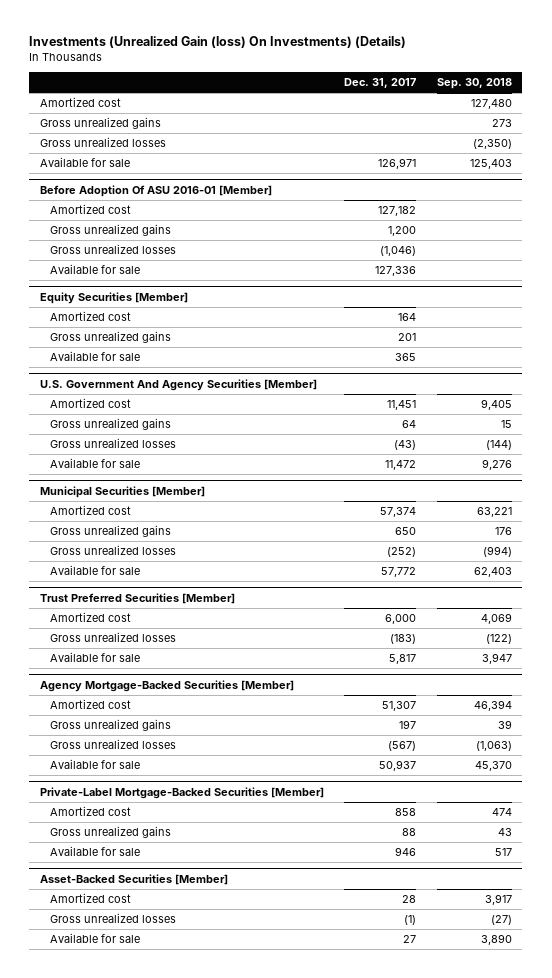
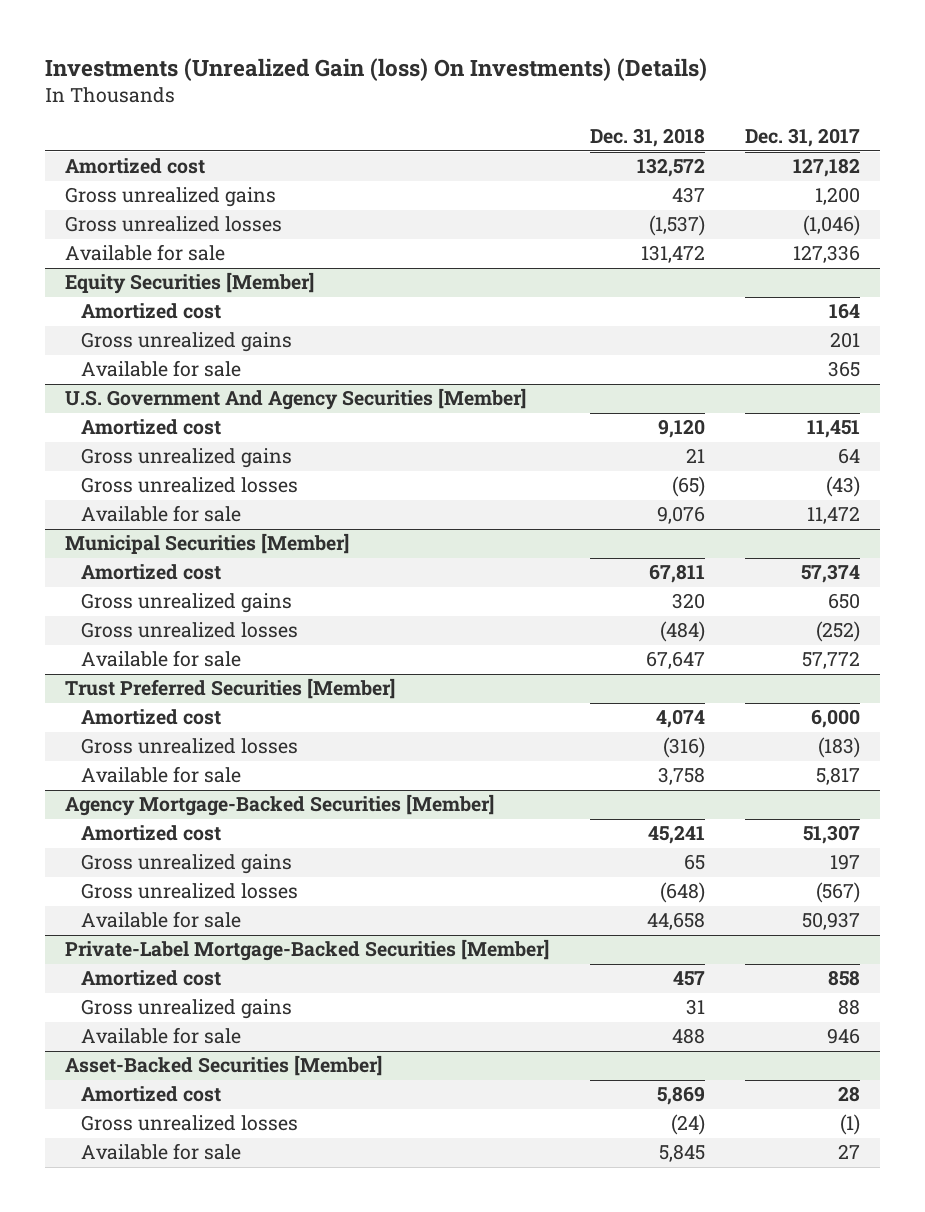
[437,78,513,90] Sep. 30, 2018 -> none
none -> [589,128,705,148] Dec. 31, 2018
[39,97,121,108] Amortized cost -> none
[39,117,161,130] Gross unrealized gains -> none
[39,137,166,148] Gross unrealized losses -> none
[39,157,130,168] Available for sale -> none
[39,184,272,197] Before Adoption Of ASU 2016-01 [Member] -> none

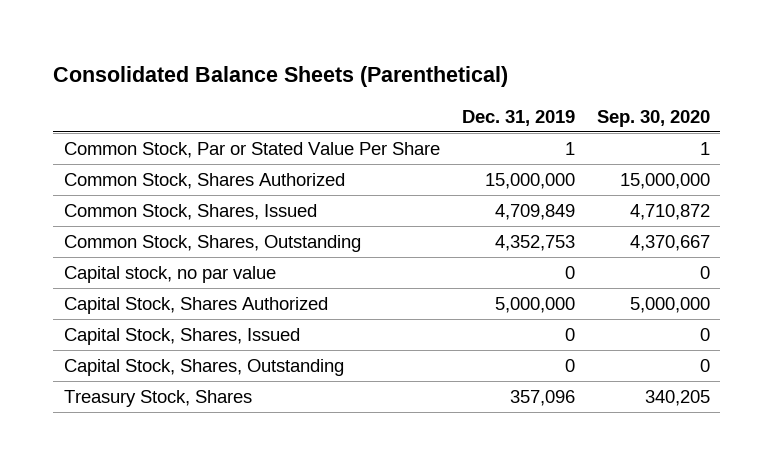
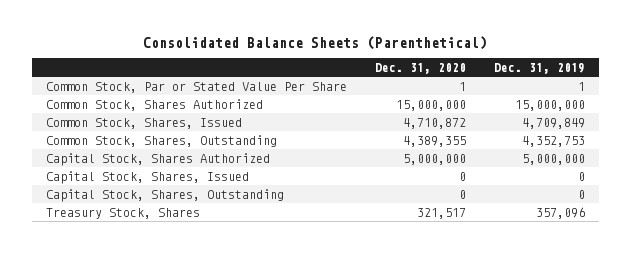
[596,109,710,127] Sep. 30, 2020 -> none
none -> [374,62,466,74] Dec. 31, 2020
[64,266,277,284] Capital stock, no par value -> none

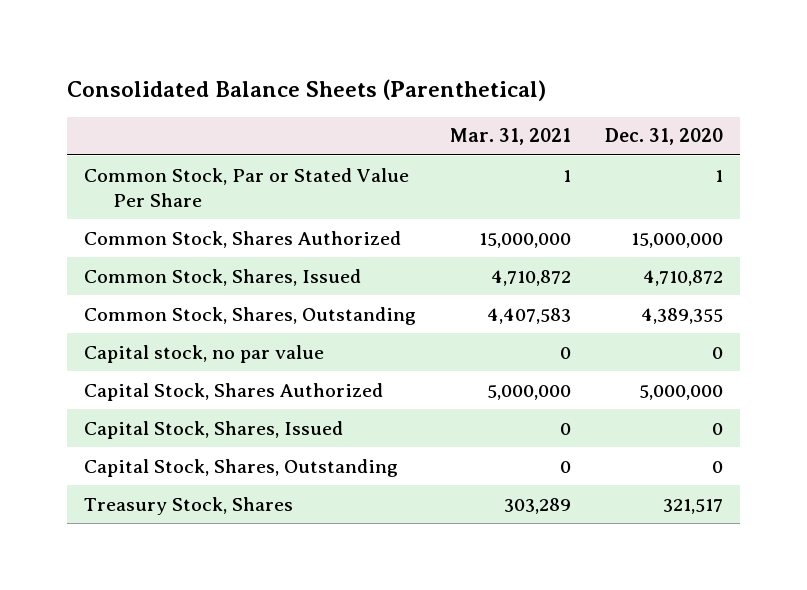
[493,62,585,74] Dec. 31, 2019 -> none
none -> [450,128,572,146] Mar. 31, 2021
none -> [83,344,324,363] Capital stock, no par value

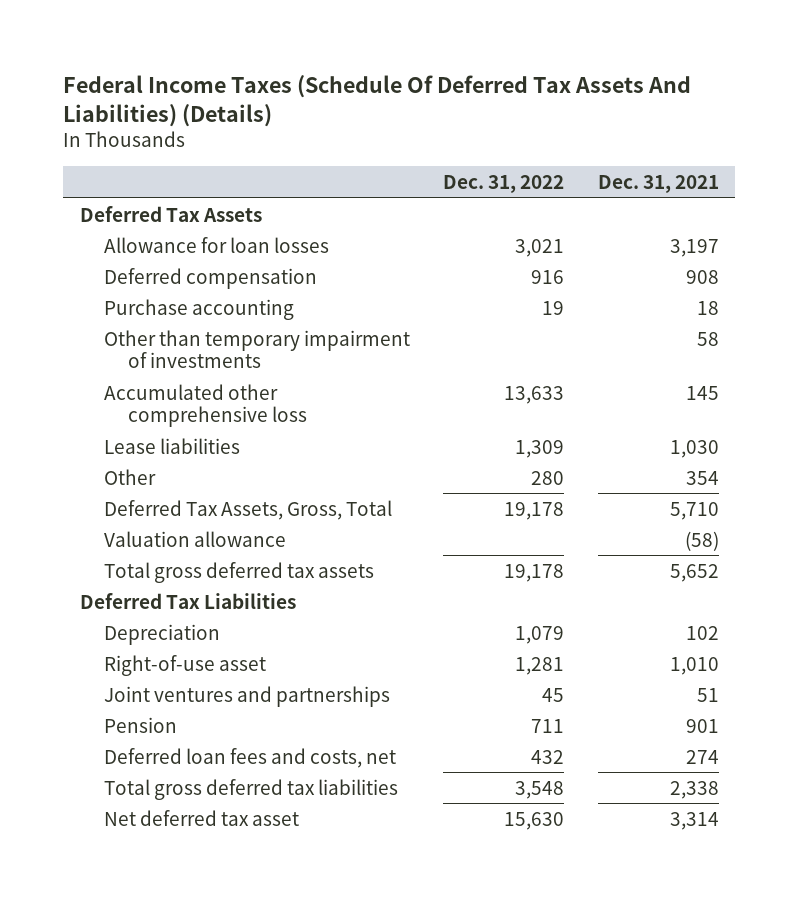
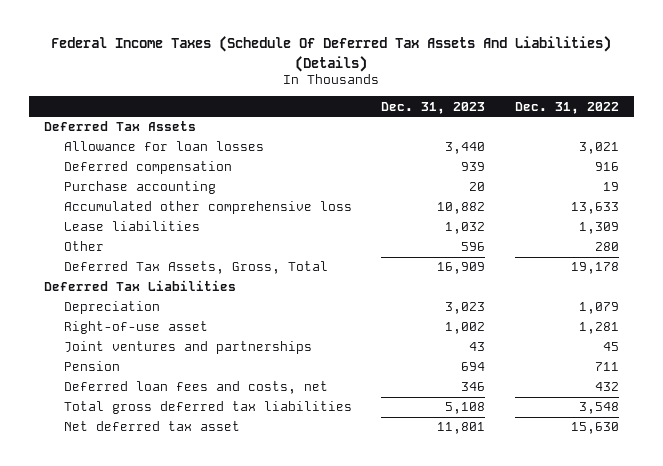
[597,174,719,193] Dec. 31, 2021 -> none
none -> [381,101,486,114] Dec. 31, 2023
[103,329,410,369] Other than temporary impairment of investments -> none
[103,530,286,547] Valuation allowance -> none
[103,561,374,583] Total gross deferred tax assets -> none

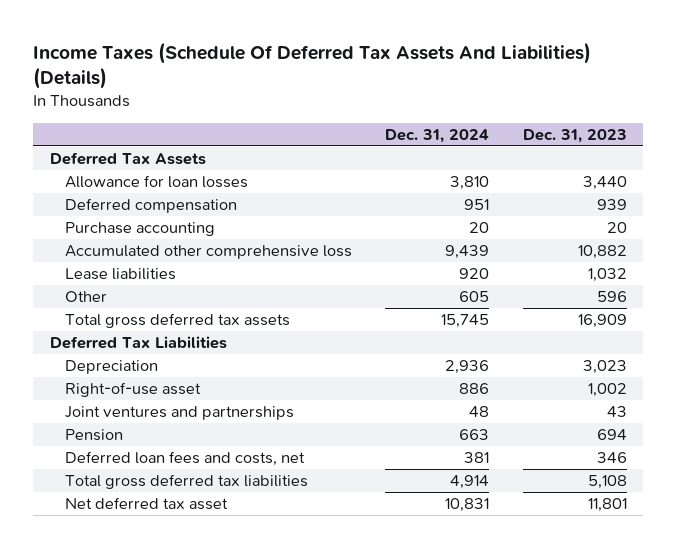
[51,36,612,72] Federal Income Taxes (Schedule Of Deferred Tax Assets And Liabilities) (Details) -> [33,41,592,90] Income Taxes (Schedule Of Deferred Tax Assets And Liabilities) (Details)
[514,101,619,114] Dec. 31, 2022 -> none
none -> [385,128,490,143] Dec. 31, 2024
[63,261,328,275] Deferred Tax Assets, Gross, Total -> [64,313,290,329] Total gross deferred tax assets

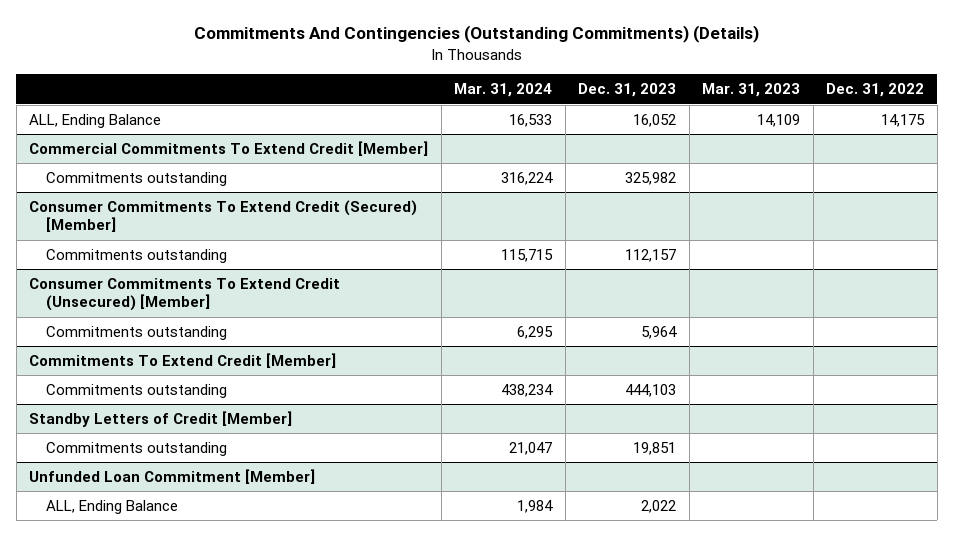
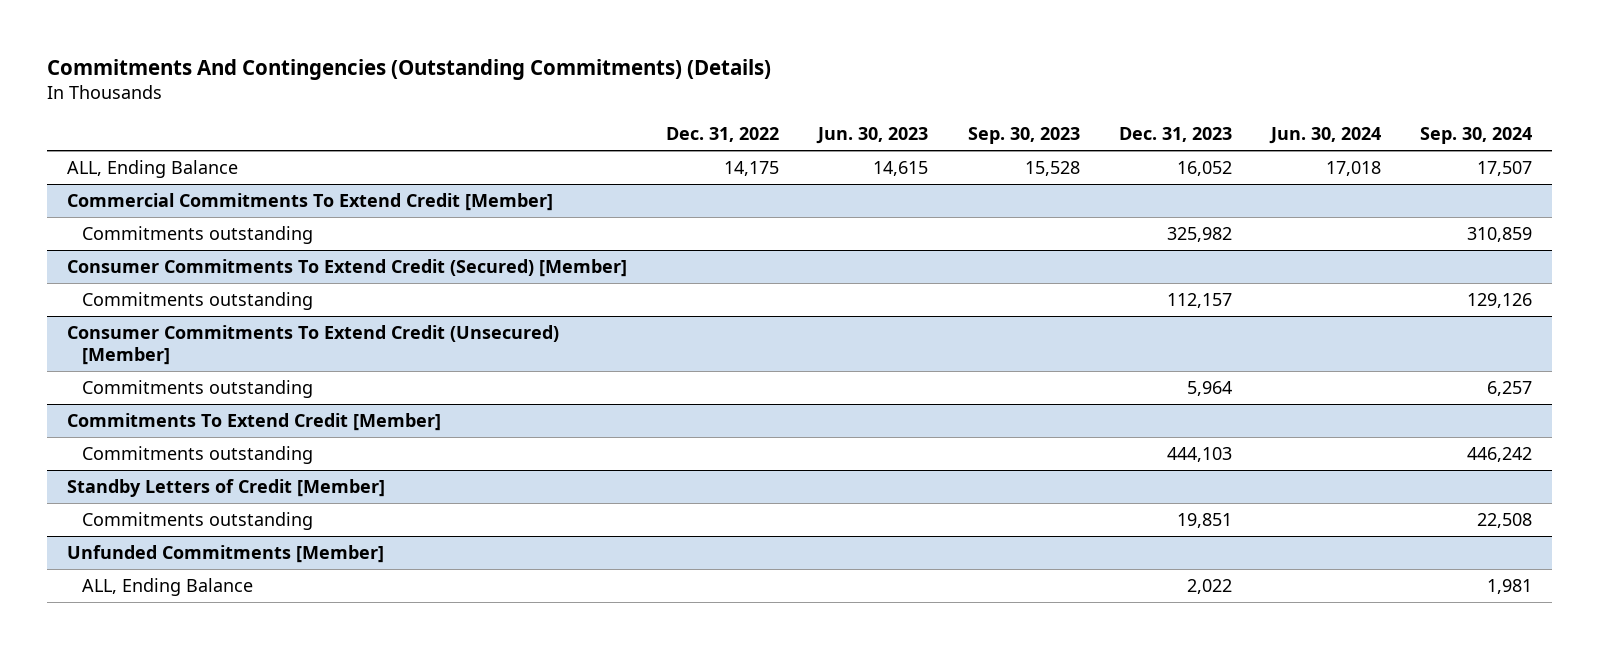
[454,83,553,98] Mar. 31, 2024 -> none
[702,83,801,98] Mar. 31, 2023 -> none
none -> [816,127,929,145] Jun. 30, 2023
none -> [967,127,1080,145] Sep. 30, 2023
none -> [1268,127,1381,145] Jun. 30, 2024
none -> [1420,127,1533,145] Sep. 30, 2024
[29,469,316,485] Unfunded Loan Commitment [Member] -> [67,544,385,563] Unfunded Commitments [Member]

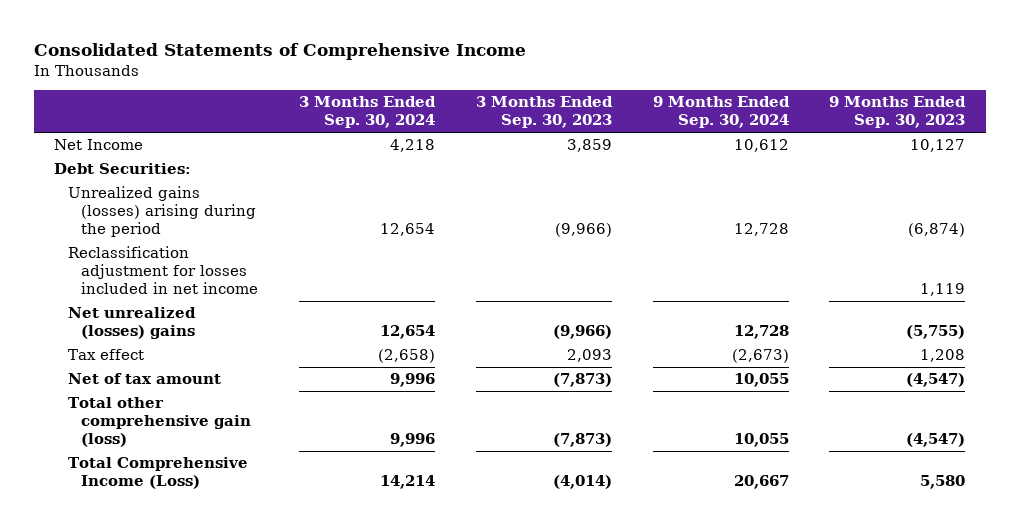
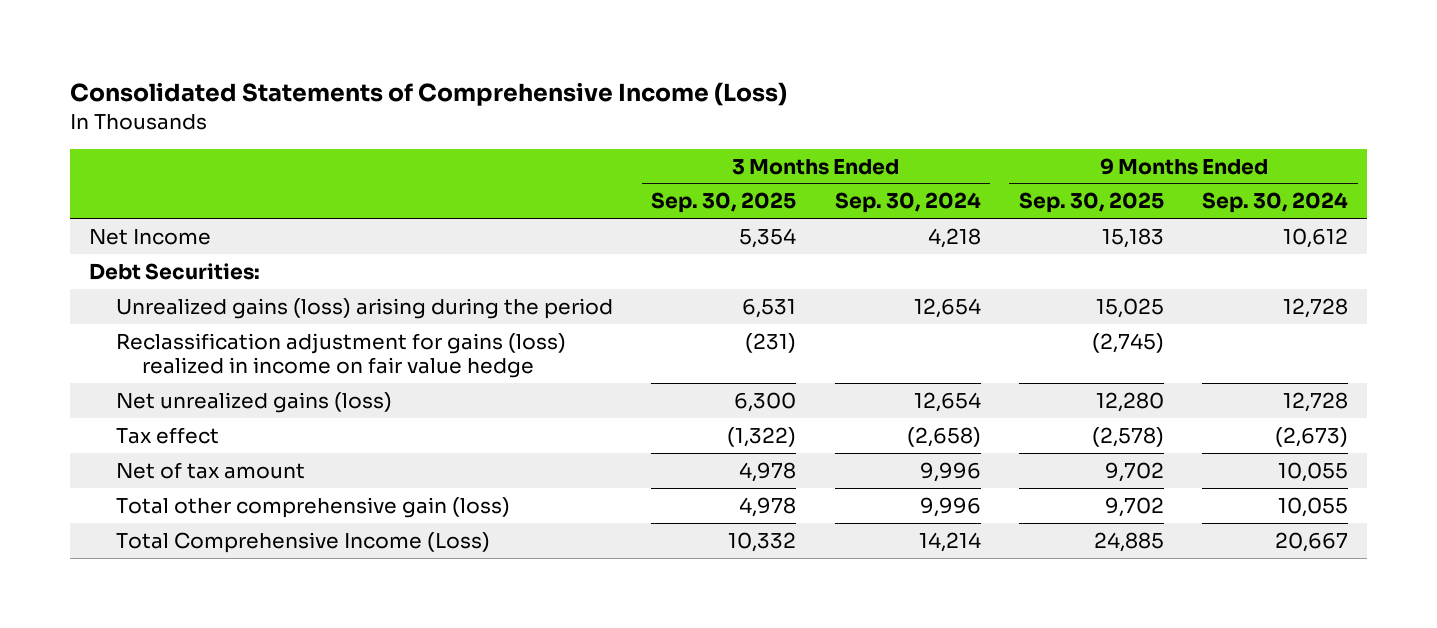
[33,43,526,61] Consolidated Statements of Comprehensive Income -> [70,82,788,107] Consolidated Statements of Comprehensive Income (Loss)
[475,96,613,129] 3 Months Ended Sep. 30, 2023 -> none
[829,96,967,129] 9 Months Ended Sep. 30, 2023 -> none
none -> [651,192,797,214] Sep. 30, 2025
none -> [1018,192,1164,214] Sep. 30, 2025
[67,186,257,238] Unrealized gains (losses) arising during the period -> [115,297,613,319] Unrealized gains (loss) arising during the period
[67,246,259,295] Reclassification adjustment for losses included in net income -> [115,332,566,379] Reclassification adjustment for gains (loss) realized in income on fair value hedge
[67,307,196,340] Net unrealized (losses) gains -> [115,391,392,413] Net unrealized gains (loss)

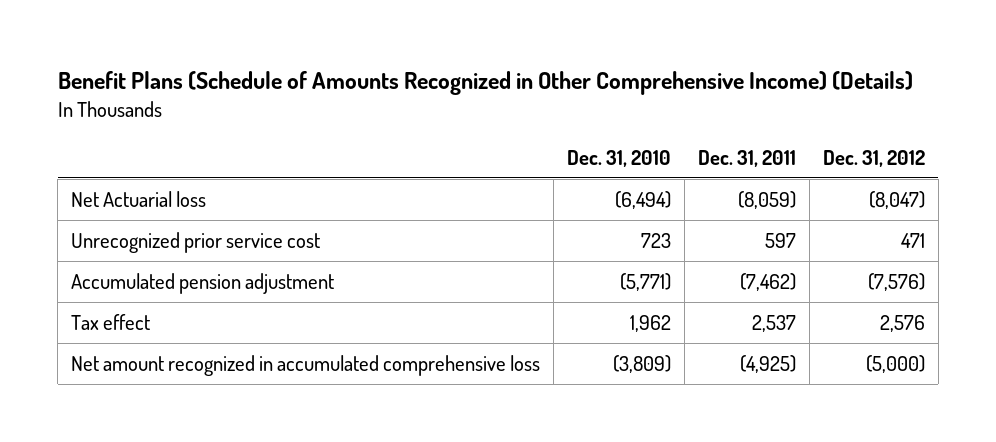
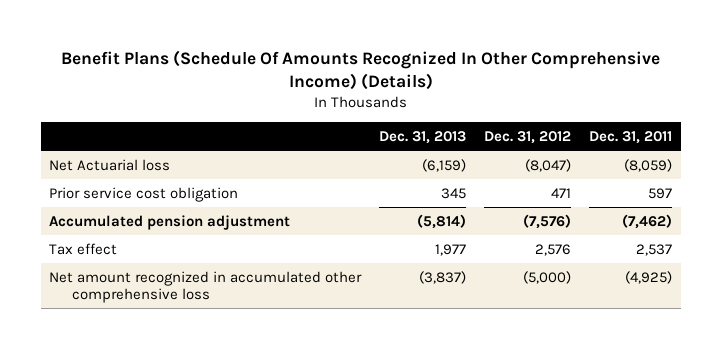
[57,71,913,96] Benefit Plans (Schedule of Amounts Recognized in Other Comprehensive Income) (Details) -> [60,49,660,91] Benefit Plans (Schedule Of Amounts Recognized In Other Comprehensive Income) (Details)
[567,149,672,167] Dec. 31, 2010 -> none
none -> [379,130,467,144] Dec. 31, 2013
[71,231,321,253] Unrecognized prior service cost -> [49,186,239,202] Prior service cost obligation
[71,354,541,376] Net amount recognized in accumulated comprehensive loss -> [49,270,363,304] Net amount recognized in accumulated other comprehensive loss

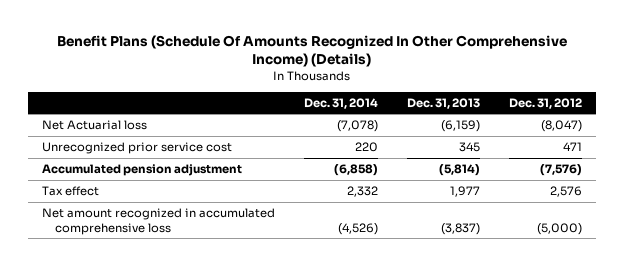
[588,130,672,144] Dec. 31, 2011 -> none
none -> [304,97,379,109] Dec. 31, 2014
[49,186,239,202] Prior service cost obligation -> [42,142,233,155] Unrecognized prior service cost
[49,270,363,304] Net amount recognized in accumulated other comprehensive loss -> [42,208,276,235] Net amount recognized in accumulated comprehensive loss

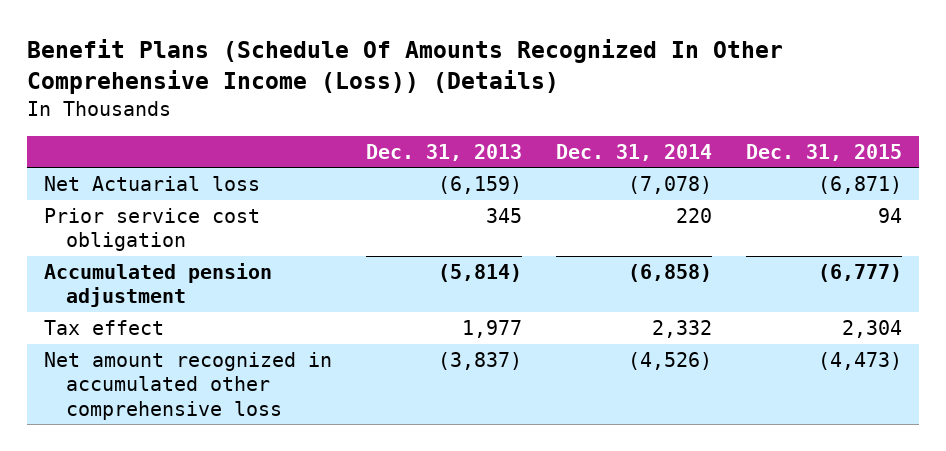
[56,35,567,68] Benefit Plans (Schedule Of Amounts Recognized In Other Comprehensive Income) (Details) -> [26,38,783,94] Benefit Plans (Schedule Of Amounts Recognized In Other Comprehensive Income (Loss)) (Details)
[508,97,582,109] Dec. 31, 2012 -> none
none -> [745,143,902,161] Dec. 31, 2015
[42,142,233,155] Unrecognized prior service cost -> [43,208,260,252] Prior service cost obligation
[42,208,276,235] Net amount recognized in accumulated comprehensive loss -> [43,352,332,420] Net amount recognized in accumulated other comprehensive loss

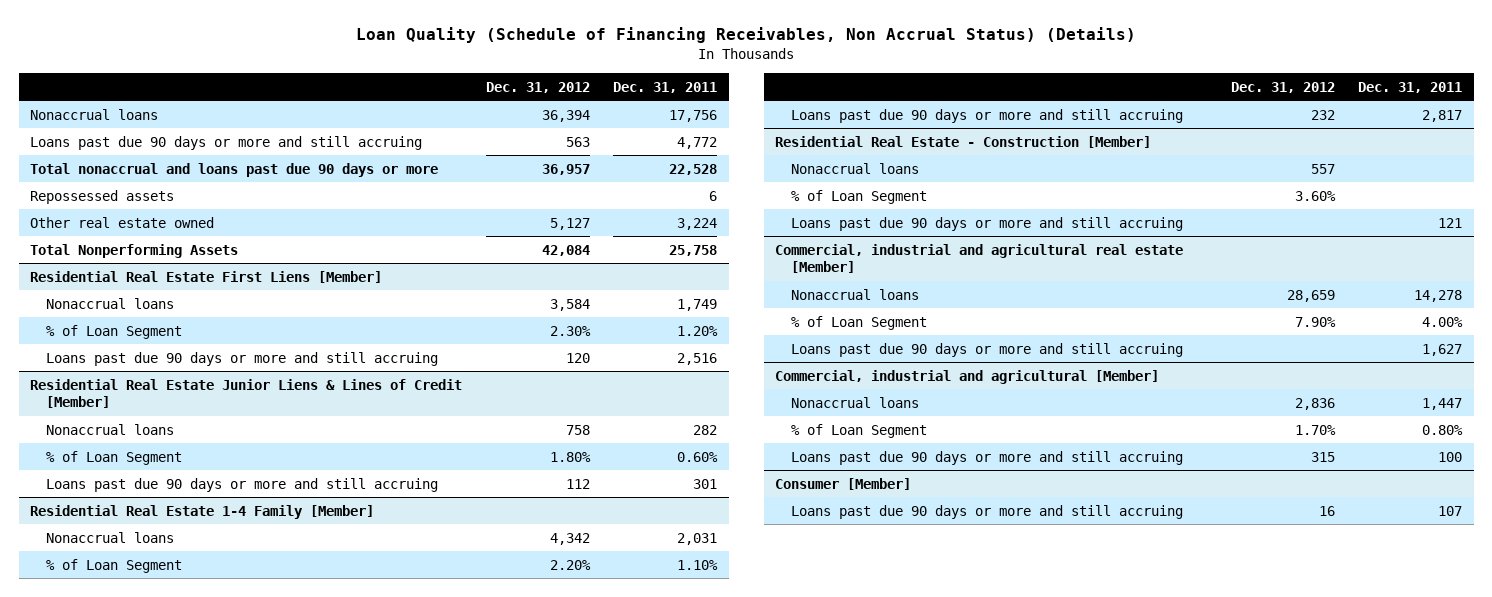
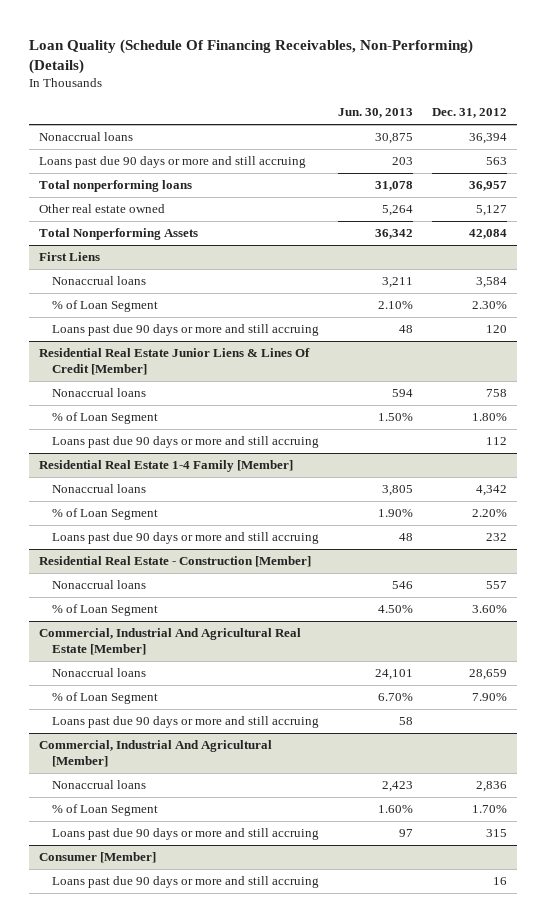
[356,27,1137,44] Loan Quality (Schedule of Financing Receivables, Non Accrual Status) (Details) -> [29,38,474,74] Loan Quality (Schedule Of Financing Receivables, Non-Performing) (Details)
[613,81,718,93] Dec. 31, 2011 -> none
none -> [338,108,414,119] Jun. 30, 2013
[30,189,175,204] Repossessed assets -> none
[30,162,439,177] Total nonaccrual and loans past due 90 days or more -> [38,180,192,193] Total nonperforming loans
[30,270,383,283] Residential Real Estate First Liens [Member] -> none
none -> [38,252,100,262] First Liens
[30,378,463,409] Residential Real Estate Junior Liens & Lines of Credit [Member] -> [38,348,310,375] Residential Real Estate Junior Liens & Lines Of Credit [Member]
[790,216,1183,231] Loans past due 90 days or more and still accruing -> none
[775,243,1184,274] Commercial, industrial and agricultural real estate [Member] -> [38,628,301,655] Commercial, Industrial And Agricultural Real Estate [Member]
[775,369,1160,384] Commercial, industrial and agricultural [Member] -> [38,740,272,767] Commercial, Industrial And Agricultural [Member]

